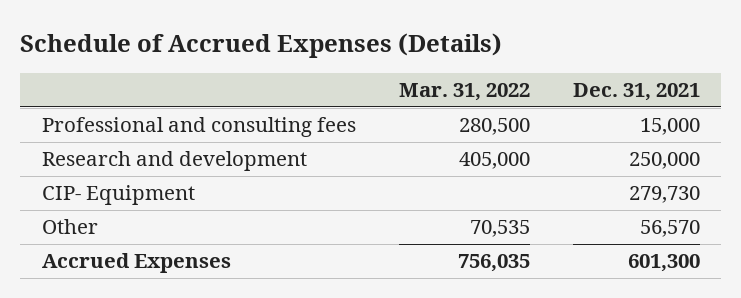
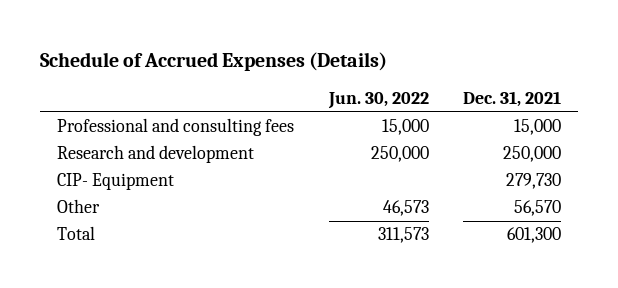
[398,83,530,102] Mar. 31, 2022 -> none
none -> [327,92,429,110] Jun. 30, 2022
[41,253,231,274] Accrued Expenses -> [57,226,96,241] Total

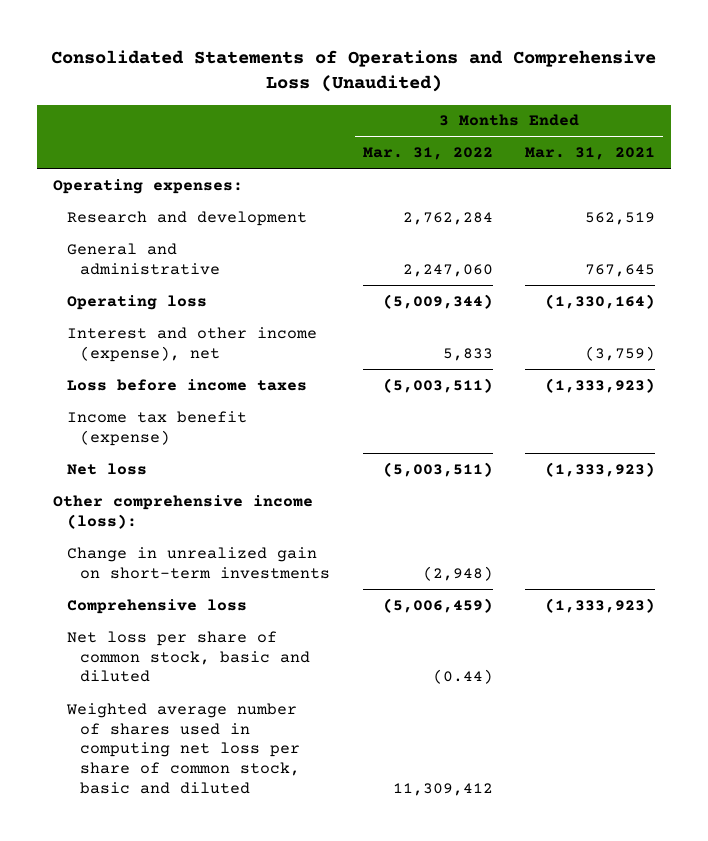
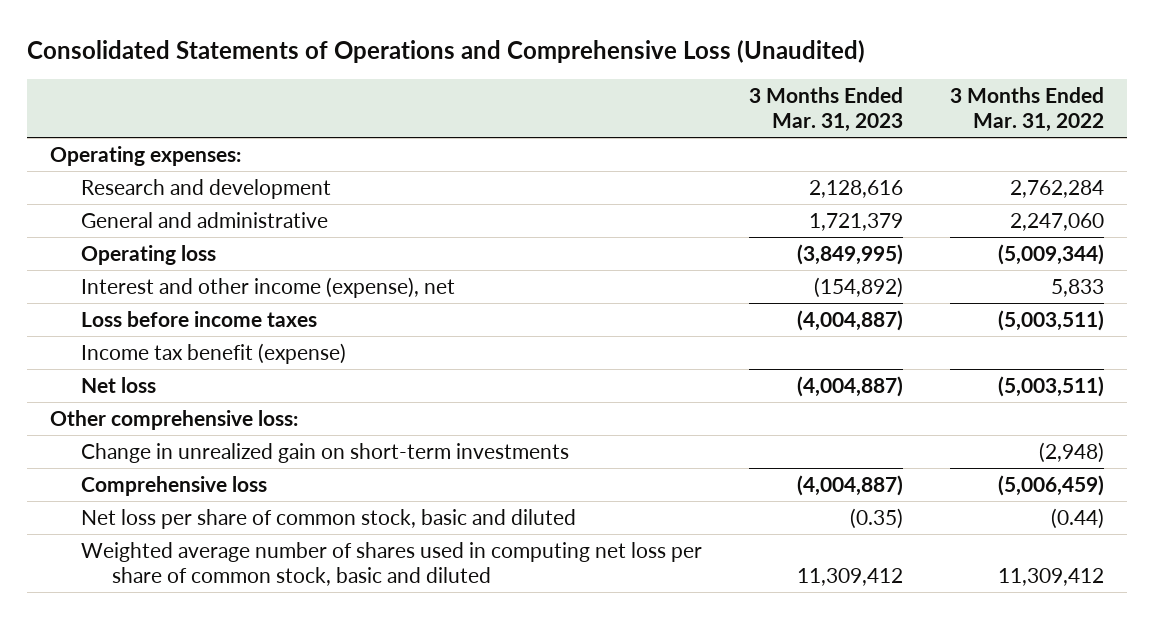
[525,147,656,161] Mar. 31, 2021 -> none
none -> [748,87,903,133] 3 Months Ended Mar. 31, 2023
[53,494,314,529] Other comprehensive income (loss): -> [50,410,299,431] Other comprehensive loss:

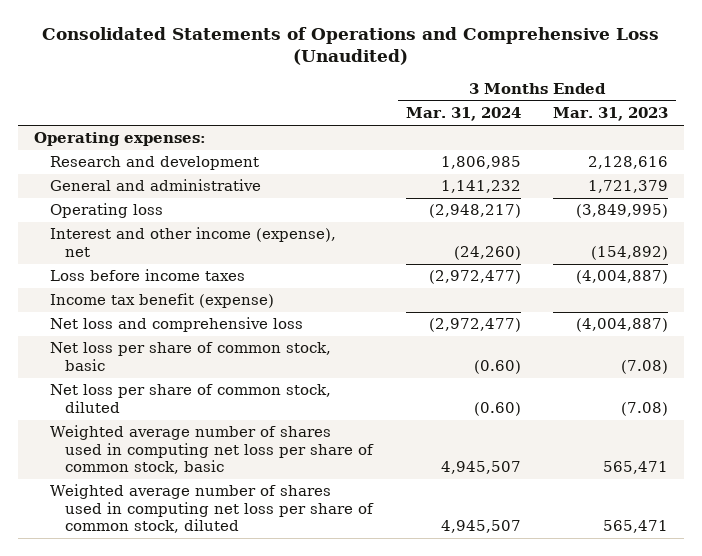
[949,87,1104,133] 3 Months Ended Mar. 31, 2022 -> none
none -> [405,107,521,122] Mar. 31, 2024
[50,410,299,431] Other comprehensive loss: -> none
[80,443,569,464] Change in unrealized gain on short-term investments -> none
[80,476,267,497] Comprehensive loss -> none
[80,377,156,394] Net loss -> [49,317,303,333] Net loss and comprehensive loss
[80,509,576,530] Net loss per share of common stock, basic and diluted -> [49,342,331,371] Net loss per share of common stock, basic
[849,508,903,530] (0.35) -> [621,359,669,374] (7.08)
none -> [49,384,331,413] Net loss per share of common stock, diluted
[80,542,702,587] Weighted average number of shares used in computing net loss per share of common stock, basic and diluted -> [49,425,375,475] Weighted average number of shares used in computing net loss per share of common stock, basic
[796,568,903,587] 11,309,412 -> [603,461,669,475] 565,471
none -> [49,484,375,534] Weighted average number of shares used in computing net loss per share of common stock, diluted

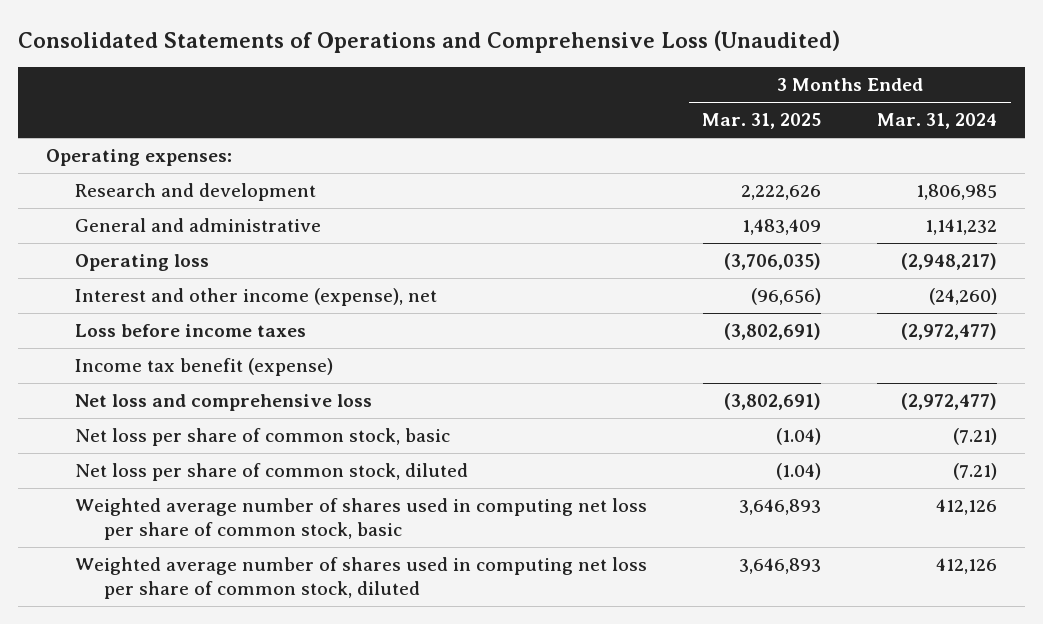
[553,107,669,122] Mar. 31, 2023 -> none
none -> [702,113,822,130] Mar. 31, 2025
[473,359,521,374] (0.60) -> [953,428,998,446] (7.21)
[473,401,521,416] (0.60) -> [953,463,998,481] (7.21)
[440,461,521,475] 4,945,507 -> [936,499,998,516] 412,126
[440,520,521,534] 4,945,507 -> [936,558,998,575] 412,126

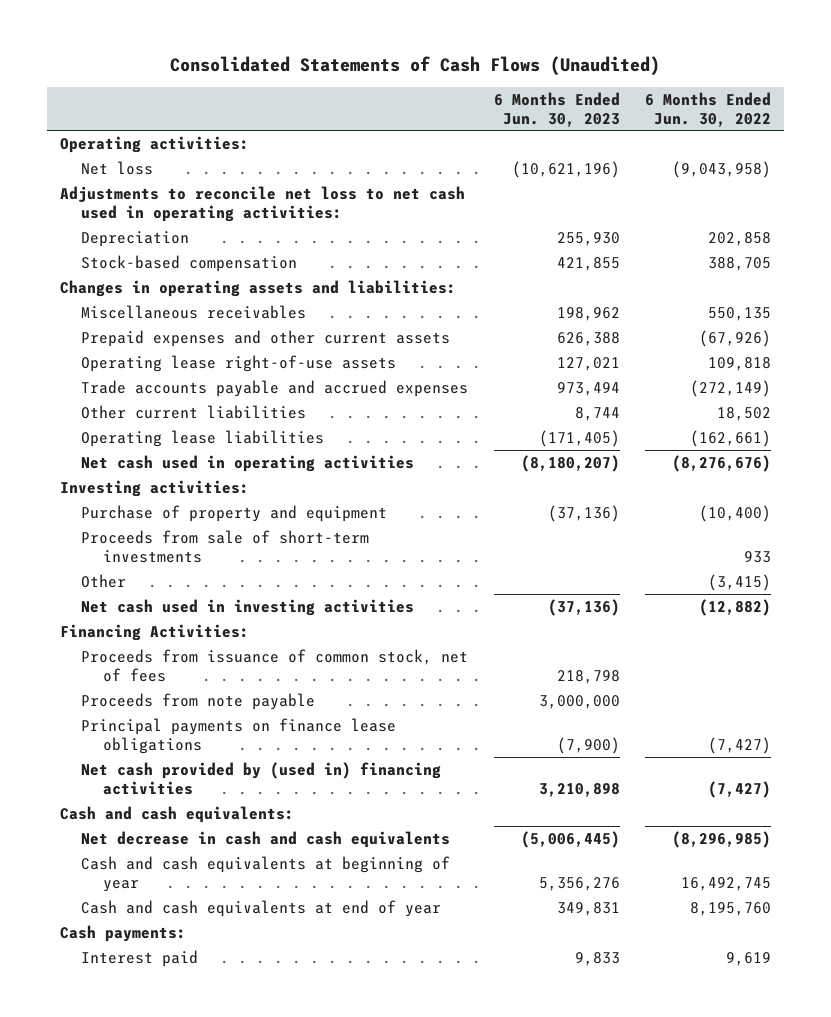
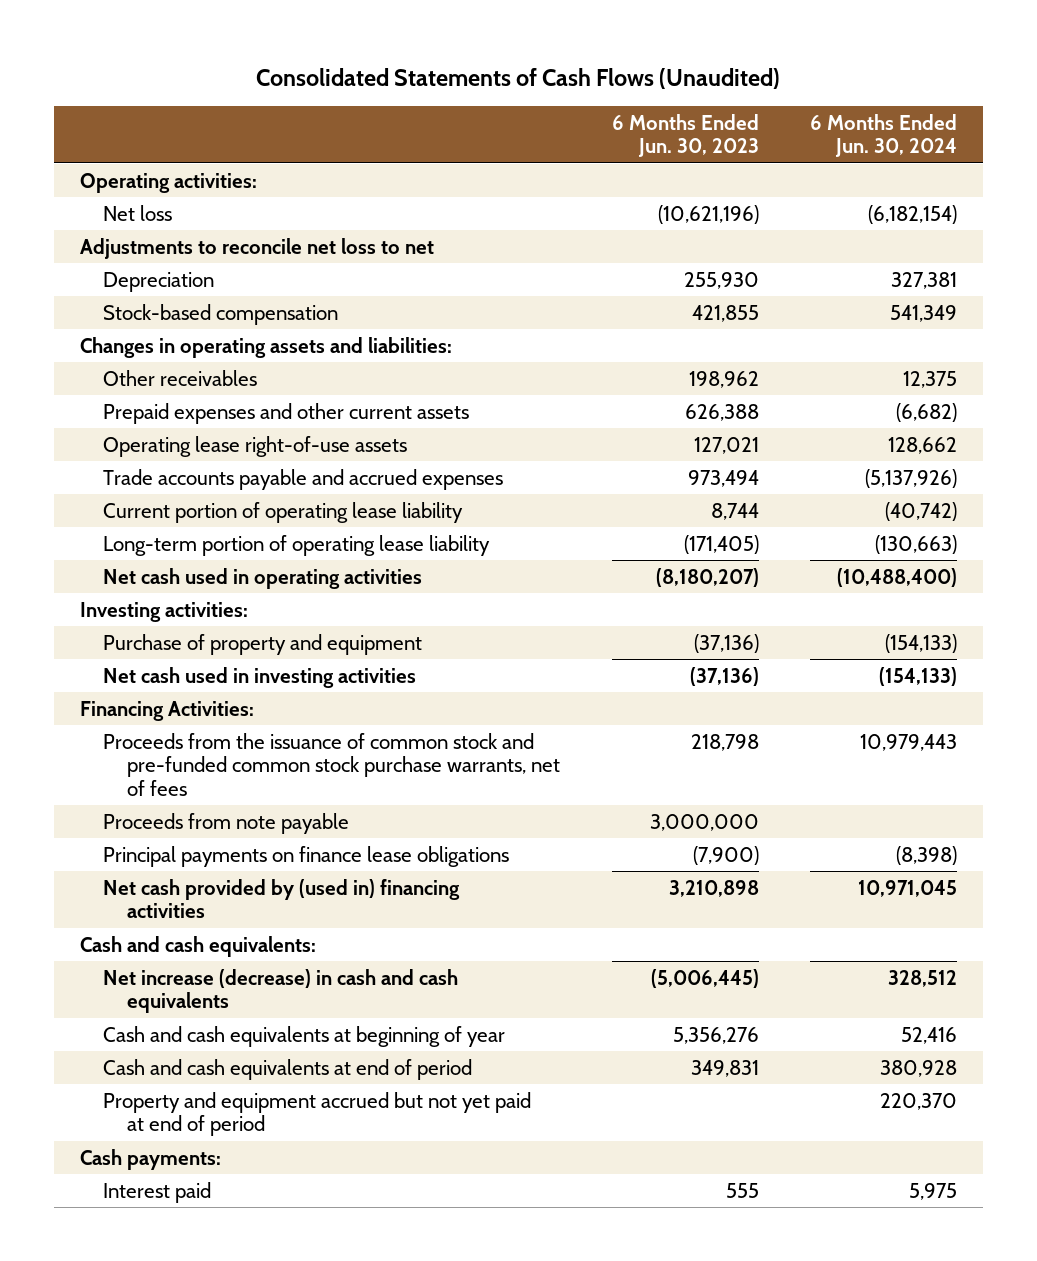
[645,91,772,127] 6 Months Ended Jun. 30, 2022 -> none
none -> [810,113,958,158] 6 Months Ended Jun. 30, 2024
[59,185,465,222] Adjustments to reconcile net loss to net cash used in operating activities: -> [79,237,434,259] Adjustments to reconcile net loss to net
[81,304,307,319] Miscellaneous receivables -> [103,369,258,386] Other receivables
[81,404,307,419] Other current liabilities -> none
[81,429,325,447] Operating lease liabilities -> [103,501,464,523] Current portion of operating lease liability
[538,429,620,447] (171,405) -> [710,502,759,520] 8,744
none -> [103,534,491,556] Long-term portion of operating lease liability
[81,529,370,563] Proceeds from sale of short-term investments -> none
[81,573,127,588] Other -> none
[81,648,469,682] Proceeds from issuance of common stock, net of fees -> [103,732,560,796] Proceeds from the issuance of common stock and pre-funded common stock purchase warrants, net of fees
[81,830,451,848] Net decrease in cash and cash equivalents -> [103,968,459,1014] Net increase (decrease) in cash and cash equivalents
[81,899,442,917] Cash and cash equivalents at end of year -> [103,1058,473,1080] Cash and cash equivalents at end of period
none -> [103,1091,532,1137] Property and equipment accrued but not yet paid at end of period
[574,951,620,966] 9,833 -> [725,1182,759,1198] 555

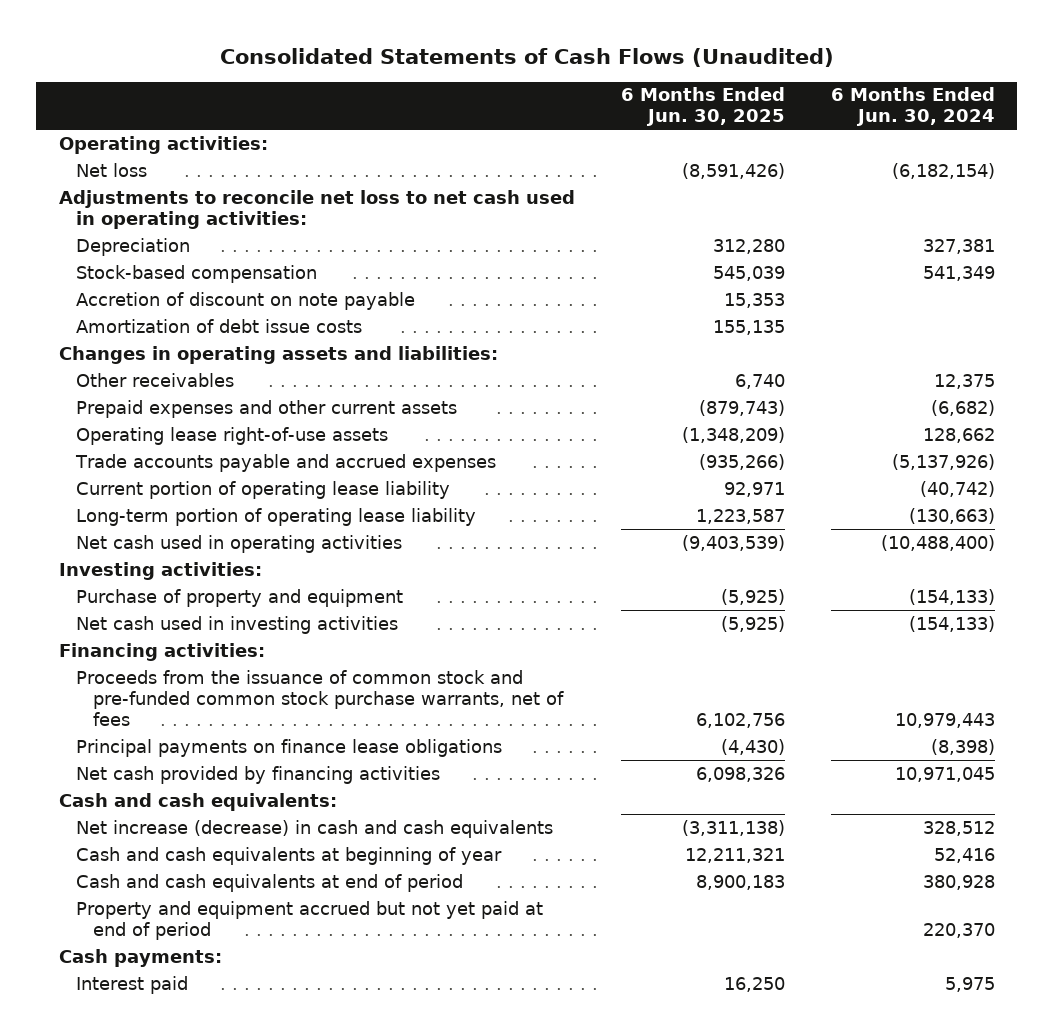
[611,113,759,158] 6 Months Ended Jun. 30, 2023 -> none
none -> [620,87,785,127] 6 Months Ended Jun. 30, 2025
[79,237,434,259] Adjustments to reconcile net loss to net -> [59,189,576,229] Adjustments to reconcile net loss to net cash used in operating activities:
none -> [76,291,416,310] Accretion of discount on note payable
none -> [76,318,363,333] Amortization of debt issue costs
[79,700,254,721] Financing Activities: -> [59,642,266,661] Financing activities:
[103,812,350,834] Proceeds from note payable -> none
[103,878,461,919] Net cash provided by (used in) financing activities -> [76,765,441,784] Net cash provided by financing activities

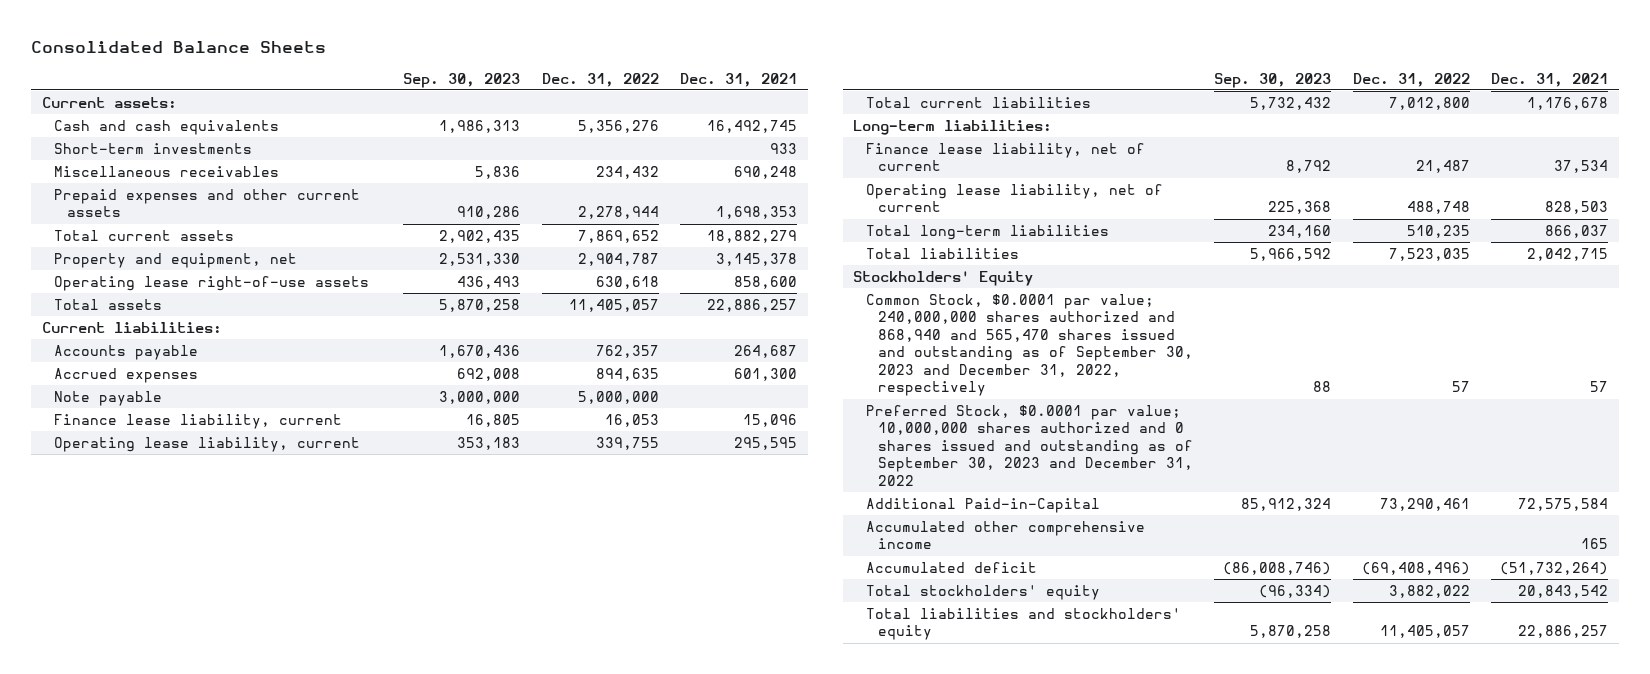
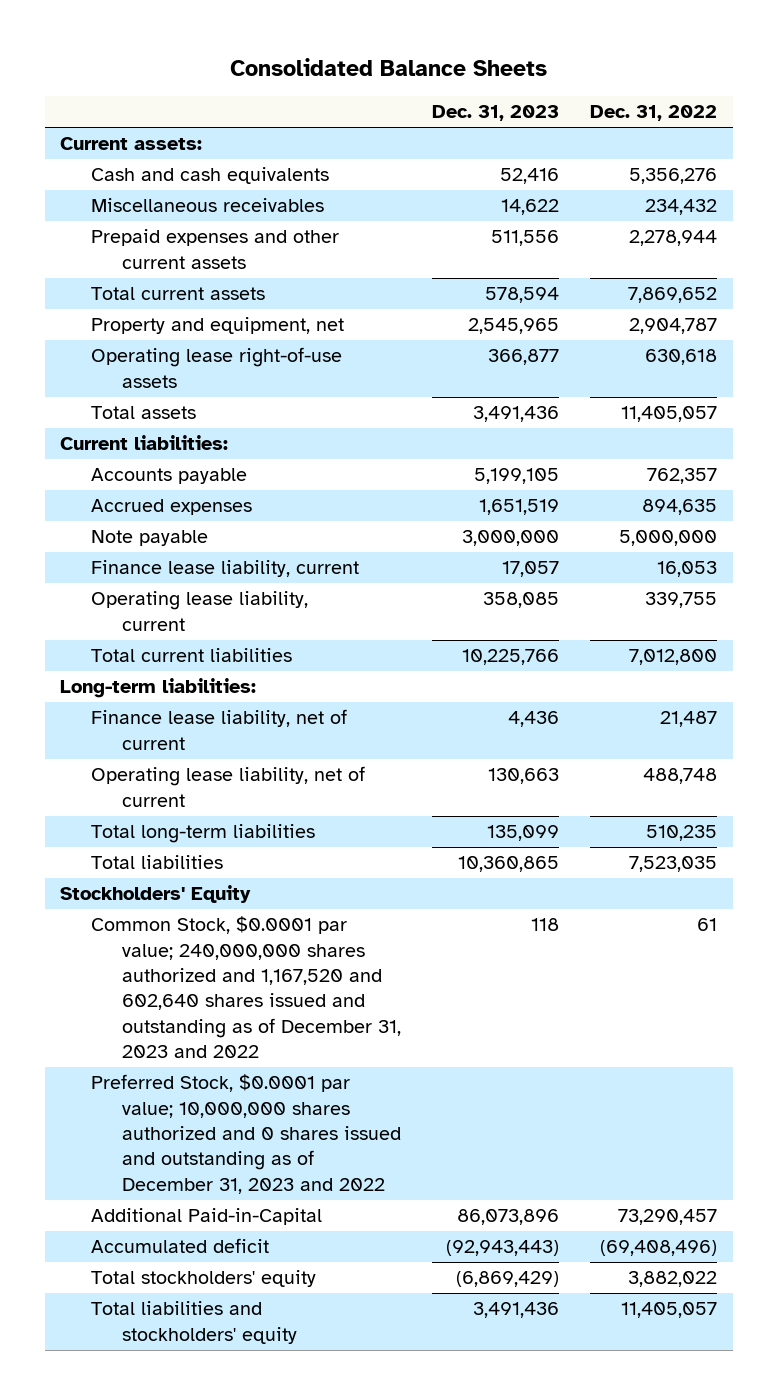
[403,72,521,88] Sep. 30, 2023 -> none
[680,72,798,87] Dec. 31, 2021 -> none
none -> [432,105,560,122] Dec. 31, 2023
[54,142,253,154] Short-term investments -> none
[865,520,1145,550] Accumulated other comprehensive income -> none
[865,293,1194,397] Common Stock, $0.0001 par value; 240,000,000 shares authorized and 868,940 and 565,470 shares issued and outstanding as of September 30, 2023 and December 31, 2022, respectively -> [91,916,402,1059] Common Stock, $0.0001 par value; 240,000,000 shares authorized and 1,167,520 and 602,640 shares issued and outstanding as of December 31, 2023 and 2022
[1451,381,1470,393] 57 -> [697,918,718,932] 61
[865,404,1194,486] Preferred Stock, $0.0001 par value; 10,000,000 shares authorized and 0 shares issued and outstanding as of September 30, 2023 and December 31, 2022 -> [91,1074,402,1194] Preferred Stock, $0.0001 par value; 10,000,000 shares authorized and 0 shares issued and outstanding as of December 31, 2023 and 2022
[1379,497,1470,511] 73,290,461 -> [618,1209,718,1226] 73,290,457

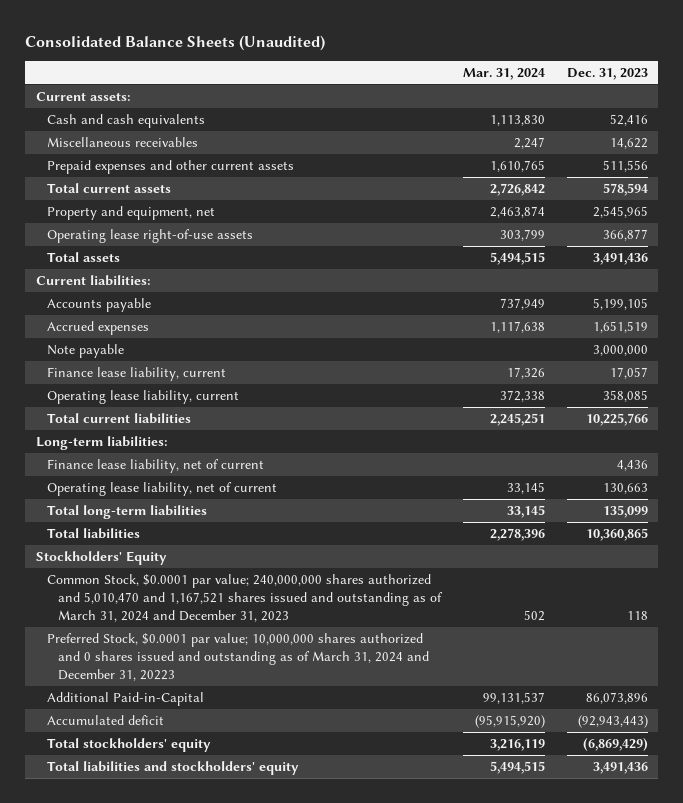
[229,57,547,76] Consolidated Balance Sheets -> [25,34,326,51] Consolidated Balance Sheets (Unaudited)
[590,105,718,122] Dec. 31, 2022 -> none
none -> [462,67,545,80] Mar. 31, 2024
[91,916,402,1059] Common Stock, $0.0001 par value; 240,000,000 shares authorized and 1,167,520 and 602,640 shares issued and outstanding as of December 31, 2023 and 2022 -> [47,574,444,622] Common Stock, $0.0001 par value; 240,000,000 shares authorized and 5,010,470 and 1,167,521 shares issued and outstanding as of March 31, 2024 and December 31, 2023
[91,1074,402,1194] Preferred Stock, $0.0001 par value; 10,000,000 shares authorized and 0 shares issued and outstanding as of December 31, 2023 and 2022 -> [47,633,430,681] Preferred Stock, $0.0001 par value; 10,000,000 shares authorized and 0 shares issued and outstanding as of March 31, 2024 and December 31, 20223

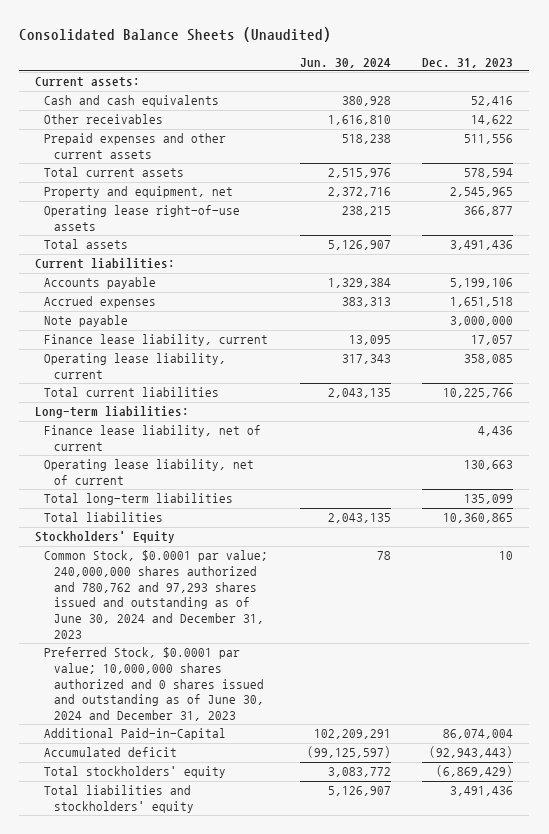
[462,67,545,80] Mar. 31, 2024 -> none
none -> [299,57,391,68] Jun. 30, 2024
[47,137,199,148] Miscellaneous receivables -> [44,114,164,125] Other receivables
[592,298,648,311] 5,199,105 -> [450,278,514,289] 5,199,106
[592,321,648,334] 1,651,519 -> [450,297,514,308] 1,651,518
[47,574,444,622] Common Stock, $0.0001 par value; 240,000,000 shares authorized and 5,010,470 and 1,167,521 shares issued and outstanding as of March 31, 2024 and December 31, 2023 -> [44,550,269,639] Common Stock, $0.0001 par value; 240,000,000 shares authorized and 780,762 and 97,293 shares issued and outstanding as of June 30, 2024 and December 31, 2023
[626,610,648,620] 118 -> [499,551,514,561] 10
[47,633,430,681] Preferred Stock, $0.0001 par value; 10,000,000 shares authorized and 0 shares issued and outstanding as of March 31, 2024 and December 31, 20223 -> [44,647,264,722] Preferred Stock, $0.0001 par value; 10,000,000 shares authorized and 0 shares issued and outstanding as of June 30, 2024 and December 31, 2023
[585,692,648,705] 86,073,896 -> [443,729,514,740] 86,074,004

